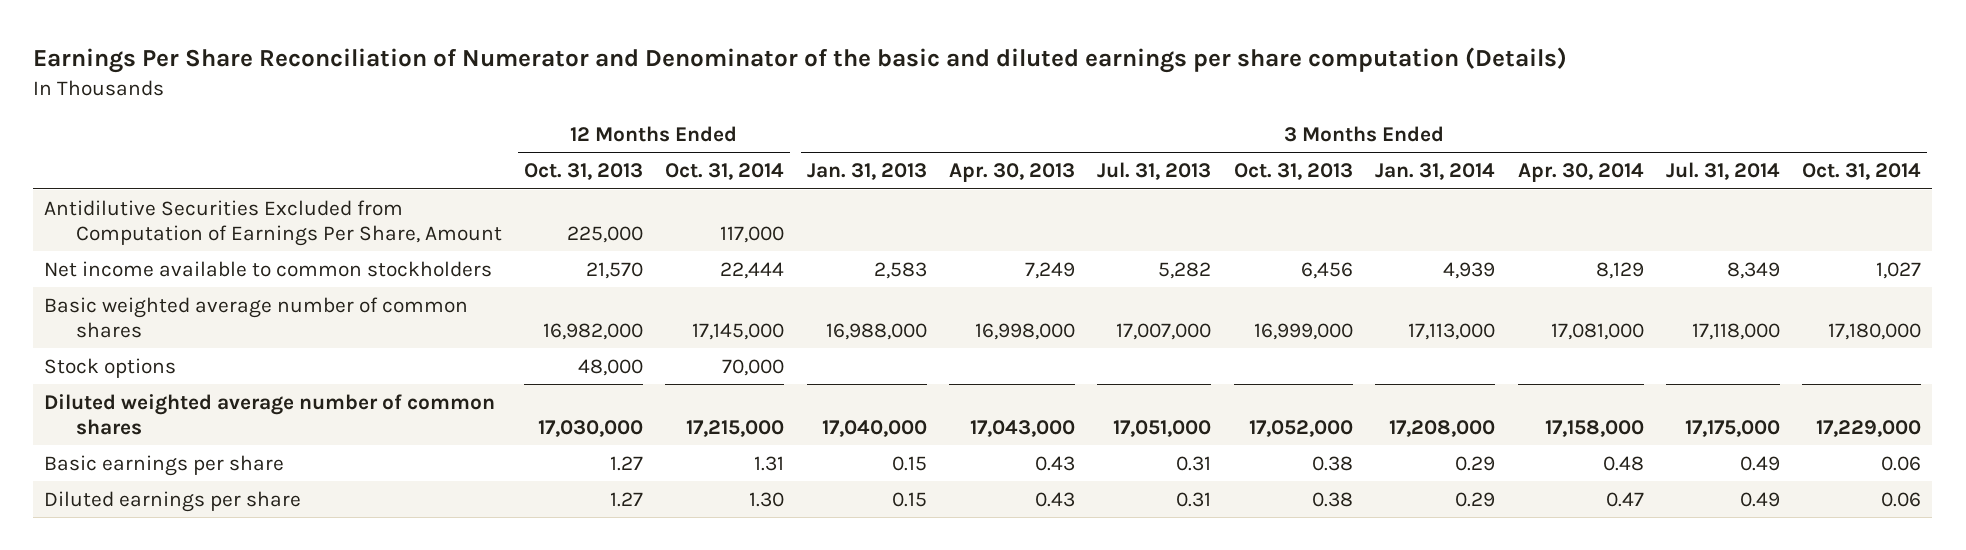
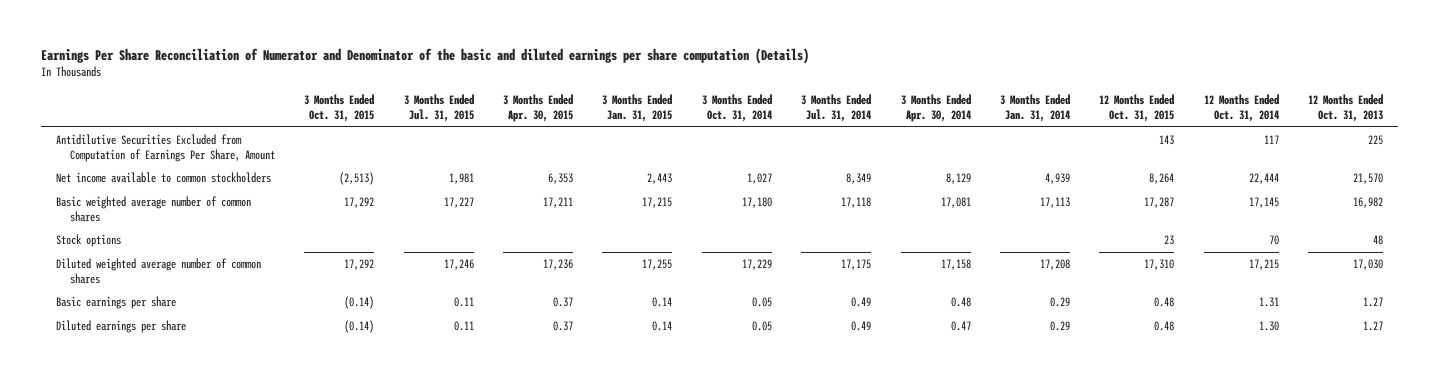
[806,163,927,181] Jan. 31, 2013 -> none
[949,163,1076,183] Apr. 30, 2013 -> none
[1097,162,1212,181] Jul. 31, 2013 -> none
[1233,163,1353,181] Oct. 31, 2013 -> none
none -> [304,94,375,123] 3 Months Ended Oct. 31, 2015
none -> [403,94,474,123] 3 Months Ended Jul. 31, 2015
none -> [503,94,574,123] 3 Months Ended Apr. 30, 2015
none -> [602,94,673,123] 3 Months Ended Jan. 31, 2015
none -> [1099,94,1175,123] 12 Months Ended Oct. 31, 2015
[566,225,643,243] 225,000 -> [1368,135,1384,146] 225
[720,225,785,243] 117,000 -> [1263,135,1279,145] 117
[542,322,643,340] 16,982,000 -> [1353,197,1384,209] 16,982
[692,322,785,340] 17,145,000 -> [1248,197,1279,209] 17,145
[1408,322,1496,340] 17,113,000 -> [1040,197,1071,209] 17,113
[1550,322,1644,340] 17,081,000 -> [940,197,971,209] 17,081
[1691,322,1780,340] 17,118,000 -> [841,197,872,209] 17,118
[1828,322,1922,340] 17,180,000 -> [741,197,772,209] 17,180
[577,358,643,376] 48,000 -> [1373,235,1384,246] 48
[722,358,785,376] 70,000 -> [1268,235,1279,246] 70
[537,419,643,437] 17,030,000 -> [1353,259,1384,271] 17,030
[686,419,785,437] 17,215,000 -> [1248,259,1279,271] 17,215
[1389,419,1496,437] 17,208,000 -> [1040,259,1071,271] 17,208
[1544,419,1644,437] 17,158,000 -> [940,259,971,271] 17,158
[1684,419,1780,437] 17,175,000 -> [841,259,872,271] 17,175
[1816,419,1922,437] 17,229,000 -> [741,259,772,271] 17,229
[1881,455,1922,471] 0.06 -> [751,297,772,308] 0.05
[1881,491,1922,507] 0.06 -> [751,321,772,332] 0.05

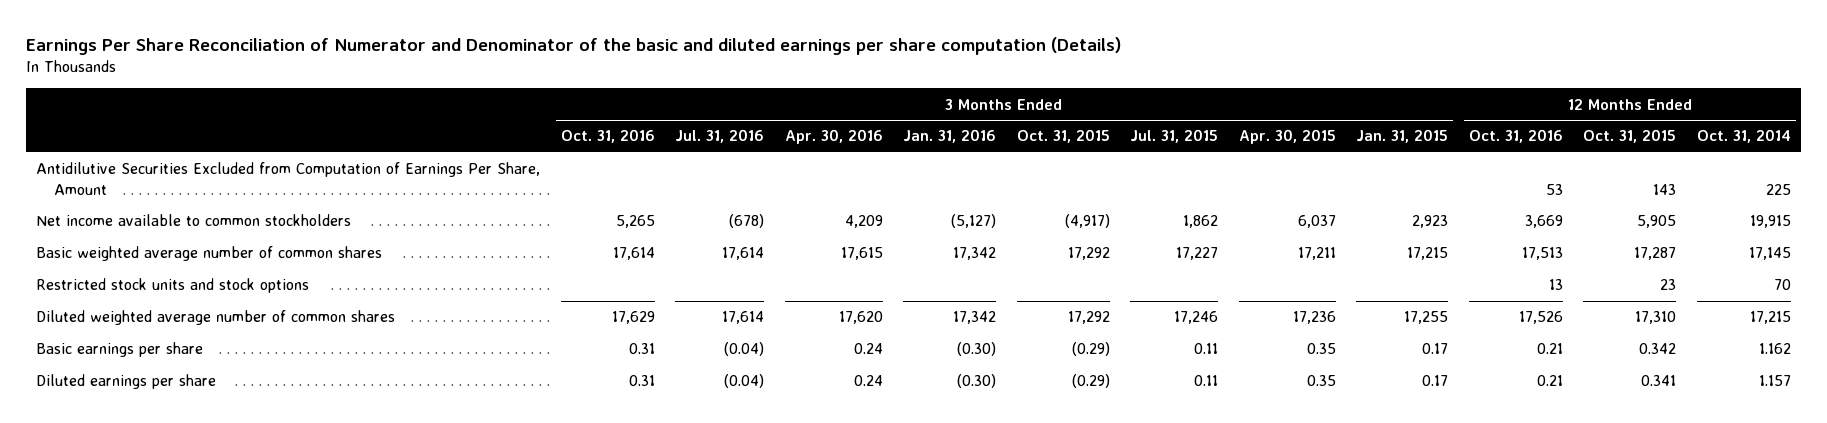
[701,94,772,123] 3 Months Ended Oct. 31, 2014 -> none
[801,94,872,123] 3 Months Ended Jul. 31, 2014 -> none
[900,94,971,123] 3 Months Ended Apr. 30, 2014 -> none
[1000,94,1071,123] 3 Months Ended Jan. 31, 2014 -> none
[1308,94,1384,123] 12 Months Ended Oct. 31, 2013 -> none
none -> [560,129,655,144] Oct. 31, 2016
none -> [675,129,765,144] Jul. 31, 2016
none -> [784,129,883,145] Apr. 30, 2016
none -> [903,129,997,144] Jan. 31, 2016
none -> [1468,129,1563,144] Oct. 31, 2016
[1263,135,1279,145] 117 -> [1765,184,1791,196] 225
[339,172,375,186] (2,513) -> [1064,214,1110,229] (4,917)
[448,173,474,185] 1,981 -> [1183,215,1219,229] 1,862
[548,173,574,185] 6,353 -> [1297,215,1336,229] 6,037
[647,173,673,185] 2,443 -> [1412,215,1449,229] 2,923
[1149,173,1175,185] 8,264 -> [1637,215,1677,229] 5,905
[1248,173,1279,185] 22,444 -> [1749,215,1791,229] 19,915
[56,234,122,248] Stock options -> [36,278,310,294] Restricted stock units and stock options
[344,296,375,310] (0.14) -> [1071,342,1110,357] (0.29)
[553,297,574,308] 0.37 -> [1306,343,1336,355] 0.35
[652,297,673,308] 0.14 -> [1422,343,1449,355] 0.17
[1154,297,1175,308] 0.48 -> [1639,343,1677,355] 0.342
[1258,297,1279,308] 1.31 -> [1758,343,1791,355] 1.162
[344,320,375,334] (0.14) -> [1071,374,1110,389] (0.29)
[553,321,574,332] 0.37 -> [1306,375,1336,387] 0.35
[652,321,673,332] 0.14 -> [1422,375,1449,387] 0.17
[1154,321,1175,332] 0.48 -> [1641,375,1677,387] 0.341
[1258,321,1279,332] 1.30 -> [1758,375,1791,387] 1.157

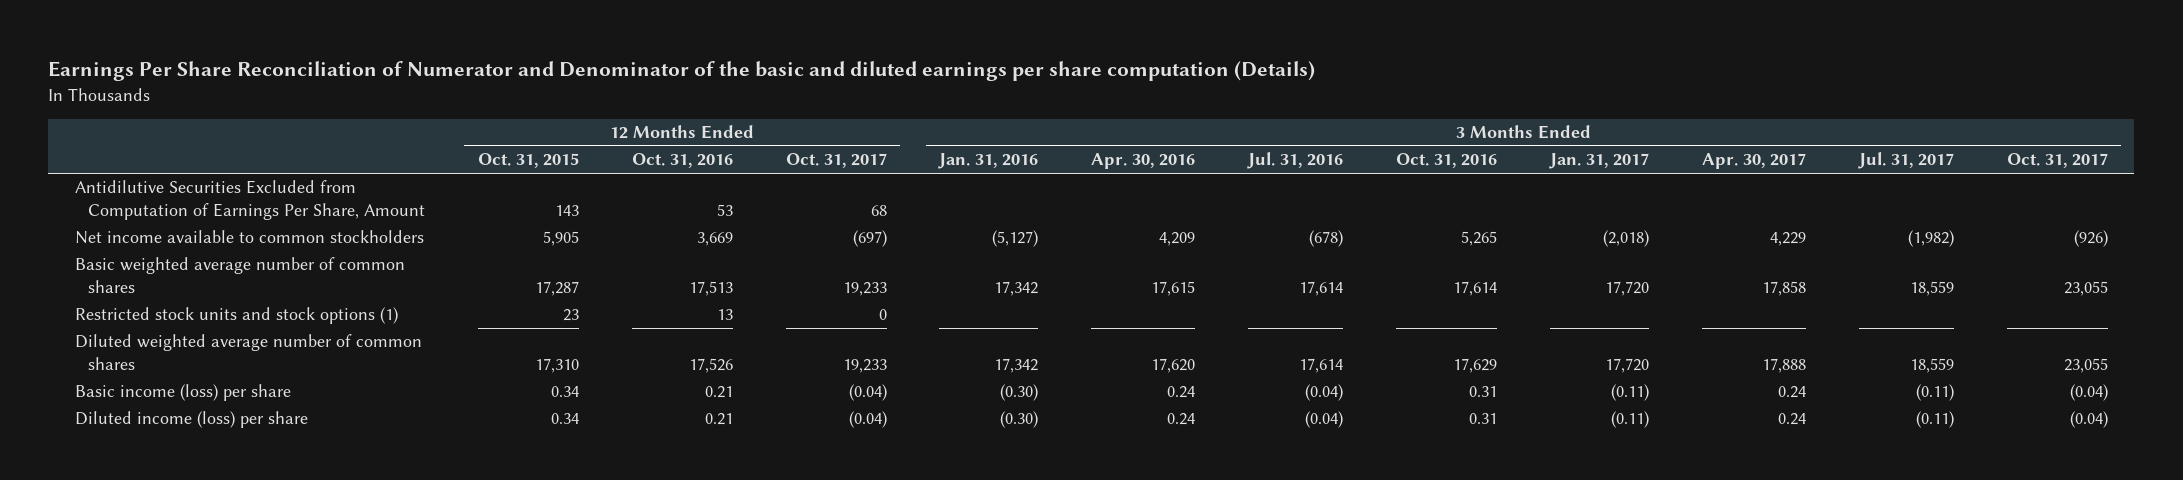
[1016,129,1110,144] Oct. 31, 2015 -> none
[1130,129,1219,144] Jul. 31, 2015 -> none
[1238,129,1336,145] Apr. 30, 2015 -> none
[1356,129,1449,144] Jan. 31, 2015 -> none
[1696,129,1791,144] Oct. 31, 2014 -> none
none -> [785,153,887,169] Oct. 31, 2017
none -> [1549,153,1650,170] Jan. 31, 2017
none -> [1702,153,1807,170] Apr. 30, 2017
none -> [1857,152,1954,170] Jul. 31, 2017
none -> [2006,153,2108,169] Oct. 31, 2017
[36,278,310,294] Restricted stock units and stock options -> [74,307,398,325] Restricted stock units and stock options (1)
[36,342,204,358] Basic earnings per share -> [74,384,291,402] Basic income (loss) per share
[1639,343,1677,355] 0.342 -> [550,386,579,398] 0.34
[36,374,217,390] Diluted earnings per share -> [74,411,308,429] Diluted income (loss) per share
[1641,375,1677,387] 0.341 -> [550,413,579,425] 0.34

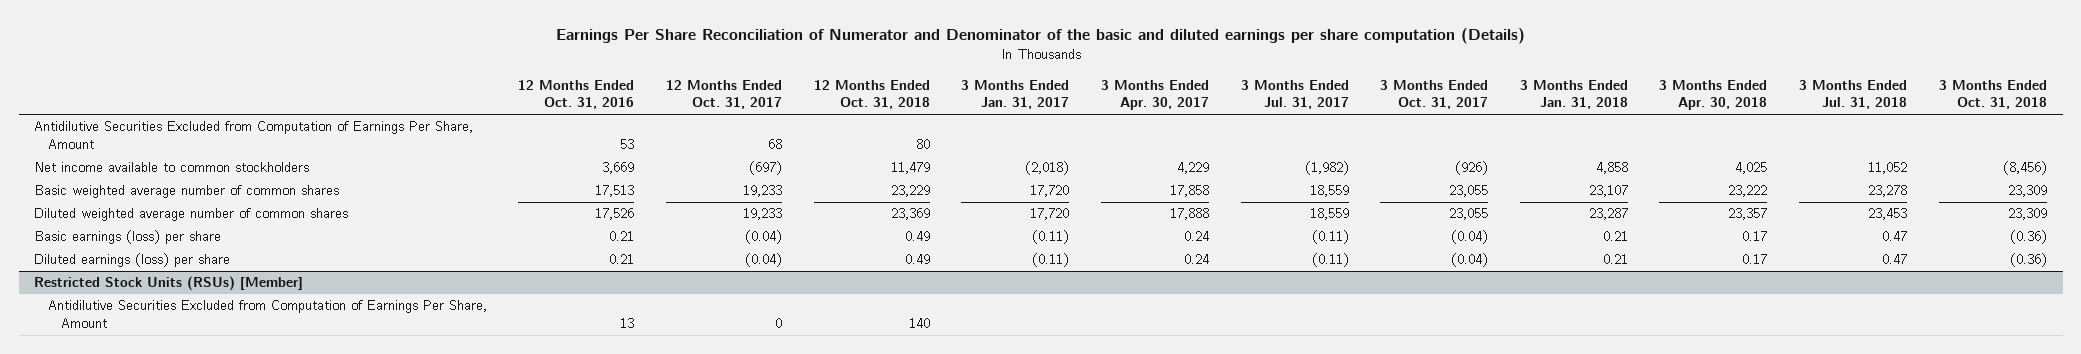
[477,153,579,169] Oct. 31, 2015 -> none
[938,153,1039,170] Jan. 31, 2016 -> none
[1091,153,1196,170] Apr. 30, 2016 -> none
[1247,152,1344,170] Jul. 31, 2016 -> none
[1396,153,1498,169] Oct. 31, 2016 -> none
none -> [813,79,930,110] 12 Months Ended Oct. 31, 2018
none -> [1519,79,1628,110] 3 Months Ended Jan. 31, 2018
none -> [1659,79,1768,111] 3 Months Ended Apr. 30, 2018
none -> [1799,79,1908,110] 3 Months Ended Jul. 31, 2018
none -> [1938,79,2047,110] 3 Months Ended Oct. 31, 2018
[74,307,398,325] Restricted stock units and stock options (1) -> none
[74,384,291,402] Basic income (loss) per share -> [34,230,222,245] Basic earnings (loss) per share
[74,411,308,429] Diluted income (loss) per share -> [34,253,231,268] Diluted earnings (loss) per share
none -> [34,276,304,292] Restricted Stock Units (RSUs) [Member]
none -> [47,300,487,328] Antidilutive Securities Excluded from Computation of Earnings Per Share, Amount

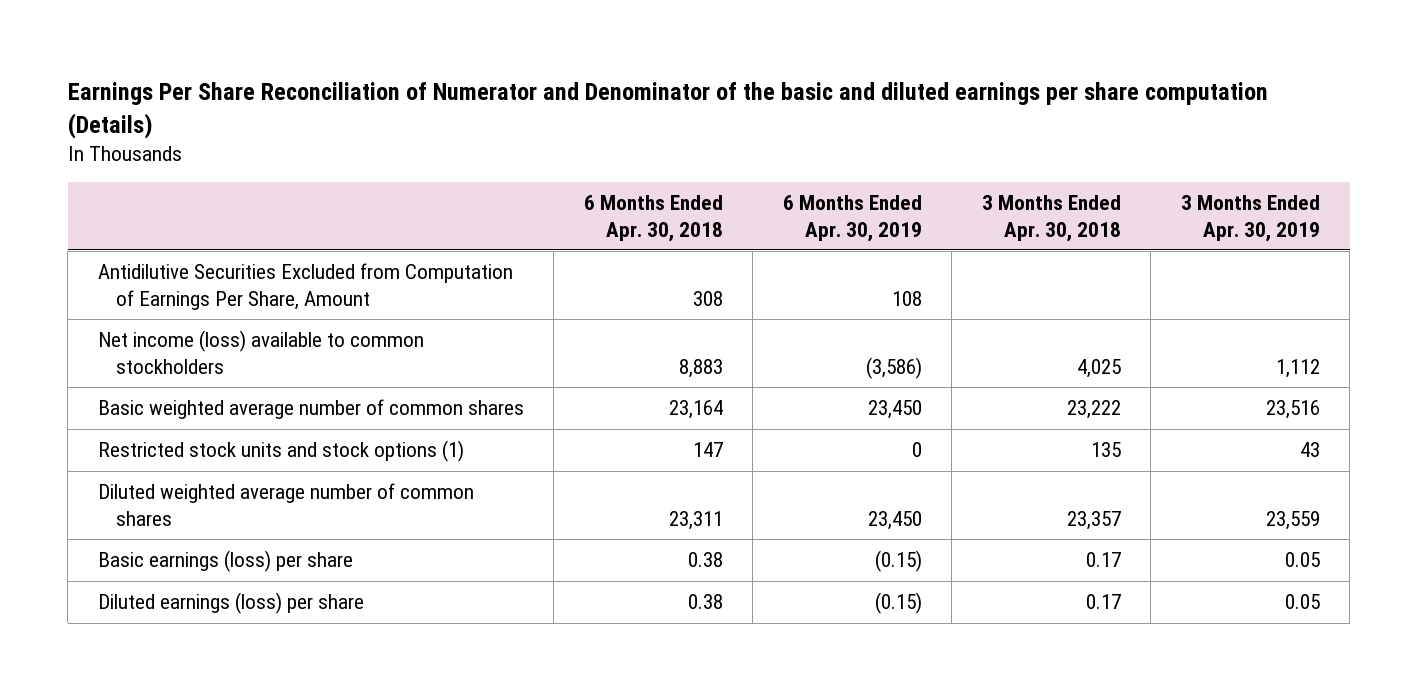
[518,79,635,110] 12 Months Ended Oct. 31, 2016 -> none
[665,79,782,110] 12 Months Ended Oct. 31, 2017 -> none
[813,79,930,110] 12 Months Ended Oct. 31, 2018 -> none
[961,79,1070,110] 3 Months Ended Jan. 31, 2017 -> none
[1100,79,1209,111] 3 Months Ended Apr. 30, 2017 -> none
[1240,79,1349,110] 3 Months Ended Jul. 31, 2017 -> none
[1380,79,1489,110] 3 Months Ended Oct. 31, 2017 -> none
[1519,79,1628,110] 3 Months Ended Jan. 31, 2018 -> none
[1799,79,1908,110] 3 Months Ended Jul. 31, 2018 -> none
[1938,79,2047,110] 3 Months Ended Oct. 31, 2018 -> none
none -> [583,195,723,242] 6 Months Ended Apr. 30, 2018
none -> [782,195,922,242] 6 Months Ended Apr. 30, 2019
none -> [1180,195,1320,242] 3 Months Ended Apr. 30, 2019
[34,162,310,173] Net income available to common stockholders -> [97,330,424,374] Net income (loss) available to common stockholders
none -> [97,440,464,463] Restricted stock units and stock options (1)
[34,276,304,292] Restricted Stock Units (RSUs) [Member] -> none
[47,300,487,328] Antidilutive Securities Excluded from Computation of Earnings Per Share, Amount -> none

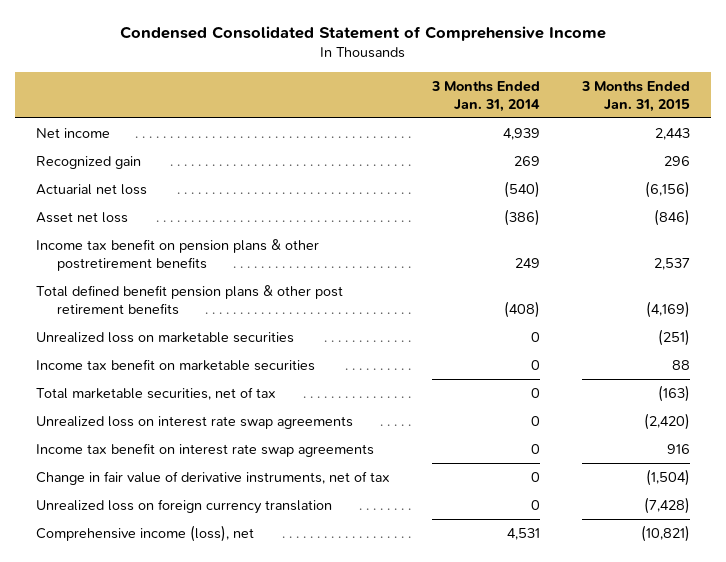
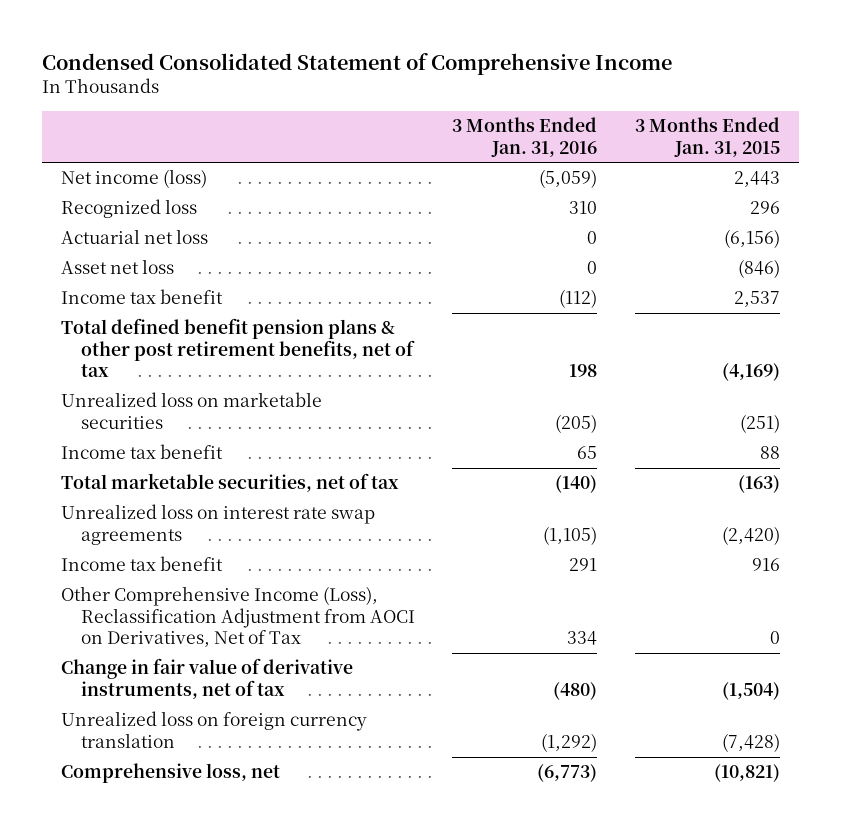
[431,80,541,112] 3 Months Ended Jan. 31, 2014 -> none
none -> [452,117,598,157] 3 Months Ended Jan. 31, 2016
[36,128,111,139] Net income -> [61,169,208,189] Net income (loss)
[36,156,142,170] Recognized gain -> [61,199,198,219] Recognized loss
[36,239,320,271] Income tax benefit on pension plans & other postretirement benefits -> [61,289,224,305] Income tax benefit
[36,285,344,315] Total defined benefit pension plans & other post retirement benefits -> [61,318,415,378] Total defined benefit pension plans & other post retirement benefits, net of tax
[36,359,316,372] Income tax benefit on marketable securities -> [61,444,224,460] Income tax benefit
[36,443,375,458] Income tax benefit on interest rate swap agreements -> [61,556,224,572] Income tax benefit
none -> [61,586,415,648] Other Comprehensive Income (Loss), Reclassification Adjustment from AOCI on Derivatives, Net of Tax
[36,525,255,543] Comprehensive income (loss), net -> [61,763,281,784] Comprehensive loss, net

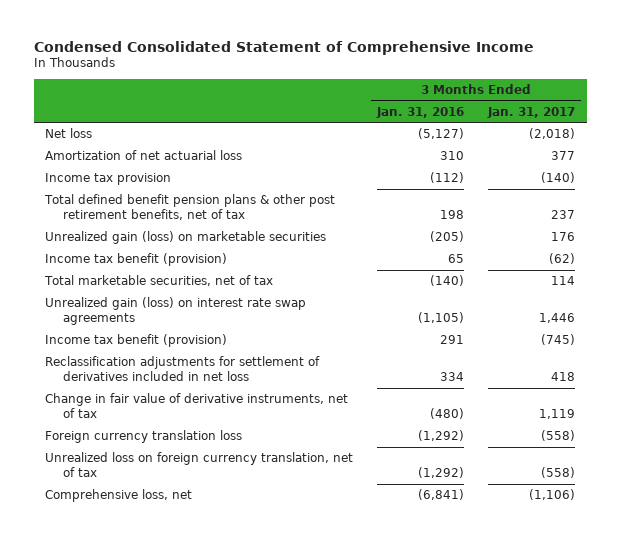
[634,117,780,157] 3 Months Ended Jan. 31, 2015 -> none
none -> [486,106,575,118] Jan. 31, 2017
[61,229,209,245] Actuarial net loss -> none
[61,259,175,275] Asset net loss -> none
[61,169,208,189] Net income (loss) -> [45,128,93,139] Net loss
[539,169,598,189] (5,059) -> [418,128,465,140] (5,127)
[61,199,198,219] Recognized loss -> [45,150,243,161] Amortization of net actuarial loss
[61,289,224,305] Income tax benefit -> [45,173,172,186] Income tax provision
[61,392,323,429] Unrealized loss on marketable securities -> [45,231,327,245] Unrealized gain (loss) on marketable securities
[61,444,224,460] Income tax benefit -> [45,253,228,267] Income tax benefit (provision)
[61,504,376,545] Unrealized loss on interest rate swap agreements -> [45,297,307,326] Unrealized gain (loss) on interest rate swap agreements
[61,556,224,572] Income tax benefit -> [45,334,228,348] Income tax benefit (provision)
[61,586,415,648] Other Comprehensive Income (Loss), Reclassification Adjustment from AOCI on Derivatives, Net of Tax -> [45,356,321,382] Reclassification adjustments for settlement of derivatives included in net loss
[61,711,368,748] Unrealized loss on foreign currency translation -> [45,430,243,444] Foreign currency translation loss
none -> [45,452,354,478] Unrealized loss on foreign currency translation, net of tax
[537,764,598,783] (6,773) -> [418,489,465,501] (6,841)

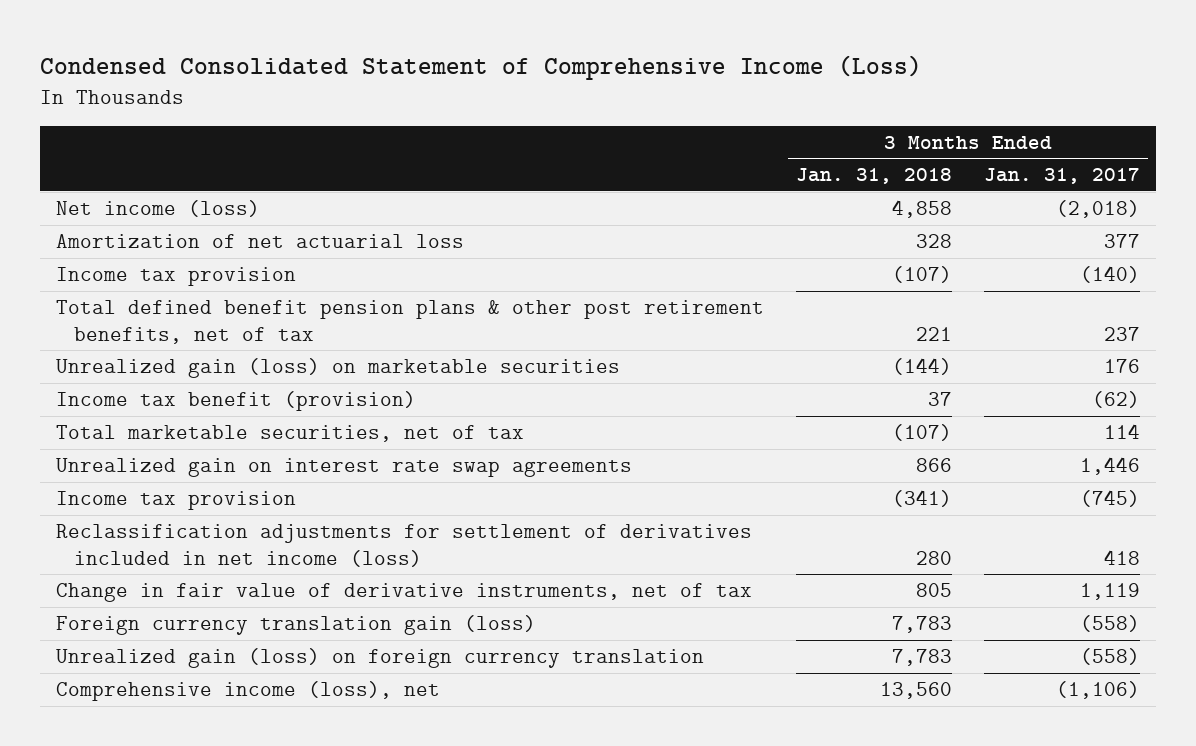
[33,40,534,55] Condensed Consolidated Statement of Comprehensive Income -> [39,54,922,80] Condensed Consolidated Statement of Comprehensive Income (Loss)
[376,106,465,118] Jan. 31, 2016 -> none
none -> [795,168,952,185] Jan. 31, 2018
[45,128,93,139] Net loss -> [55,199,260,217] Net income (loss)
[45,297,307,326] Unrealized gain (loss) on interest rate swap agreements -> [55,457,632,477] Unrealized gain on interest rate swap agreements
[45,334,228,348] Income tax benefit (provision) -> [55,490,296,510] Income tax provision
[45,356,321,382] Reclassification adjustments for settlement of derivatives included in net loss -> [55,523,752,567] Reclassification adjustments for settlement of derivatives included in net income (loss)
[45,430,243,444] Foreign currency translation loss -> [55,614,536,635] Foreign currency translation gain (loss)
[45,452,354,478] Unrealized loss on foreign currency translation, net of tax -> [55,647,704,668] Unrealized gain (loss) on foreign currency translation
[45,489,193,503] Comprehensive loss, net -> [55,680,440,701] Comprehensive income (loss), net

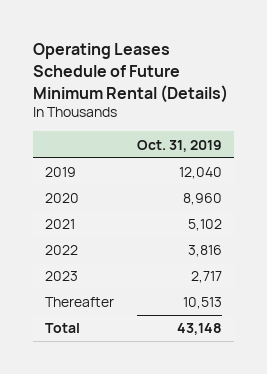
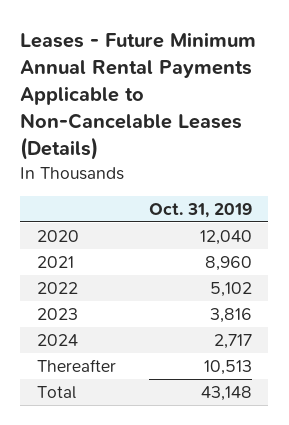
[33,42,229,103] Operating Leases Schedule of Future Minimum Rental (Details) -> [20,32,257,161] Leases - Future Minimum Annual Rental Payments Applicable to Non-Cancelable Leases (Details)
[44,167,76,178] 2019 -> none
[183,193,223,206] 8,960 -> [199,229,252,245] 12,040
[188,219,223,232] 5,102 -> [204,255,252,271] 8,960
[188,245,223,258] 3,816 -> [209,281,252,297] 5,102
[191,271,223,284] 2,717 -> [209,307,252,323] 3,816
none -> [36,333,78,346] 2024

